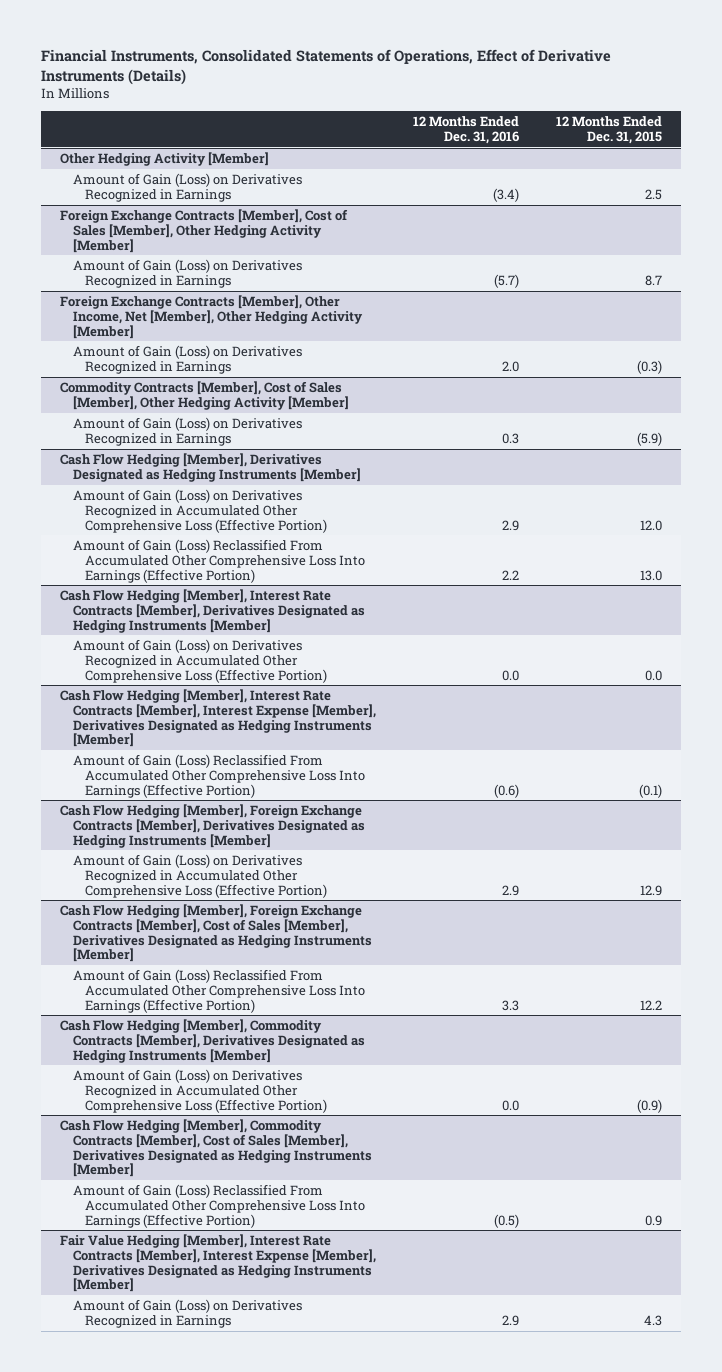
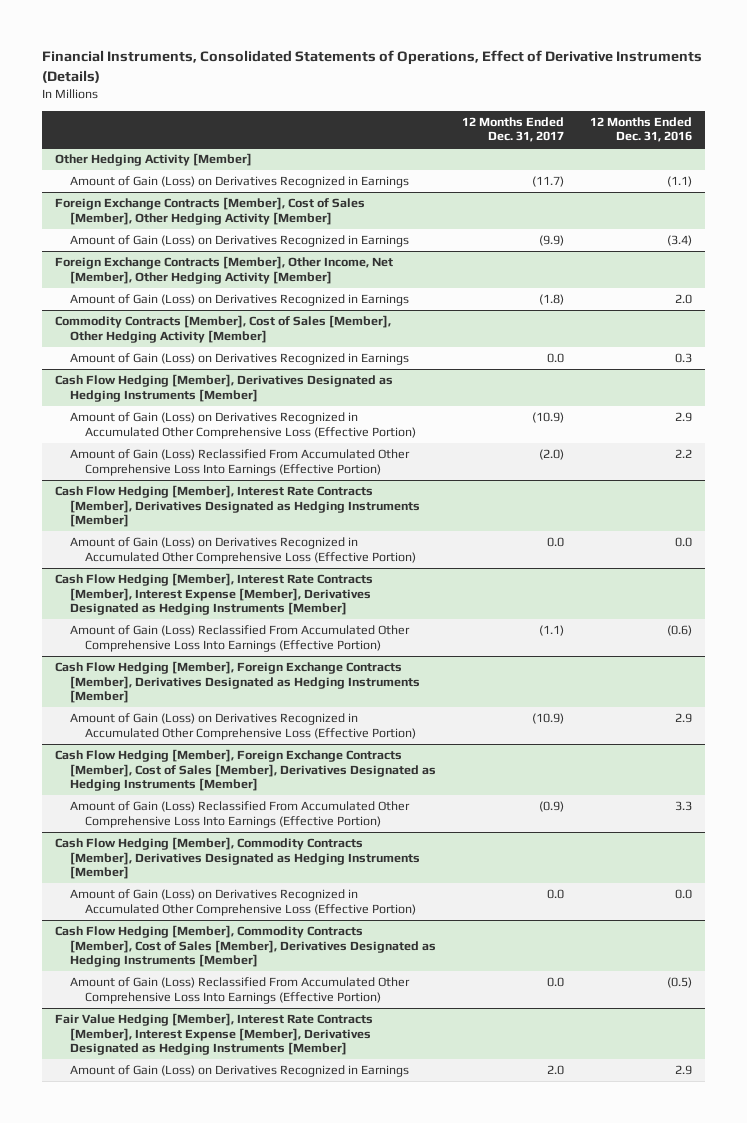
[555,115,662,144] 12 Months Ended Dec. 31, 2015 -> none
none -> [461,116,564,143] 12 Months Ended Dec. 31, 2017
[492,187,519,202] (3.4) -> [666,176,692,188] (1.1)
[493,273,519,288] (5.7) -> [666,235,692,247] (3.4)

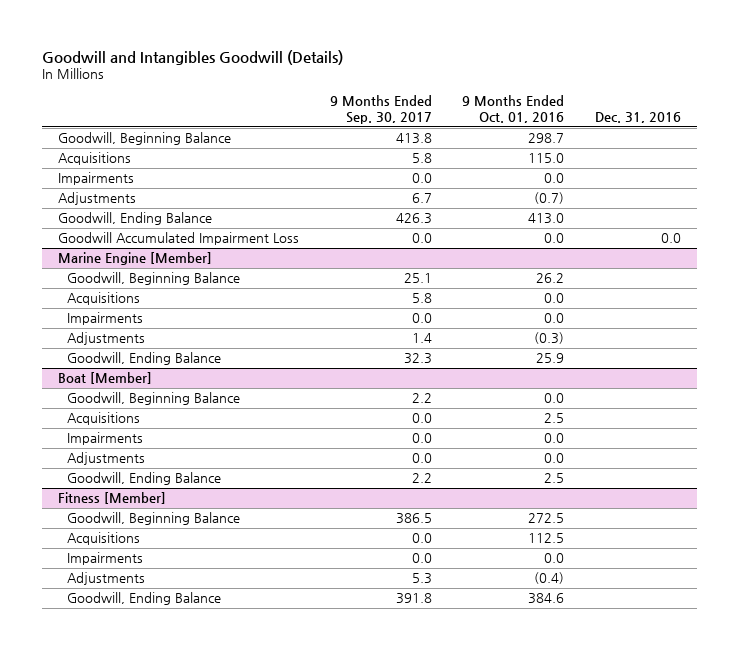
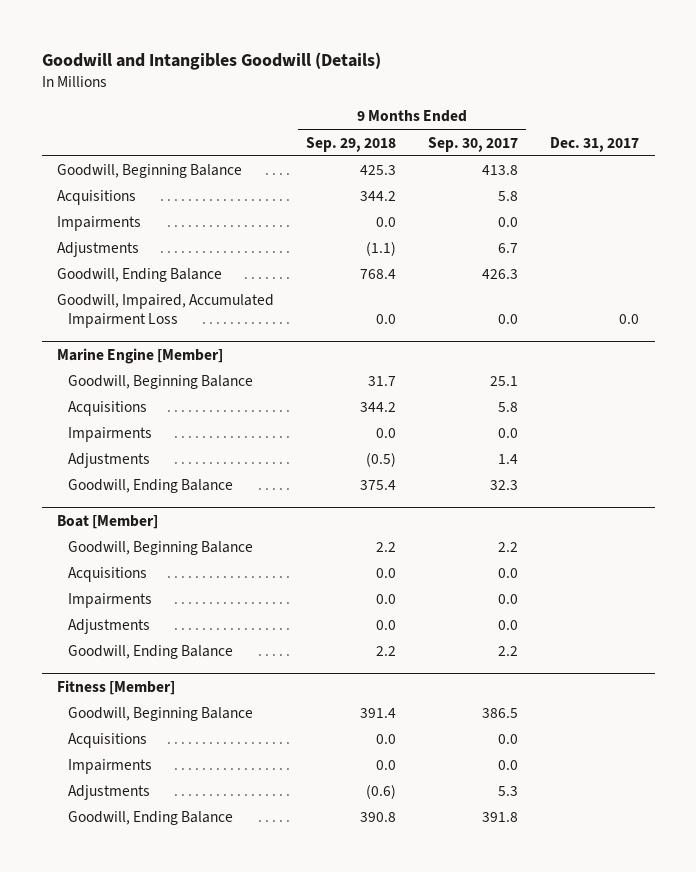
[462,95,565,124] 9 Months Ended Oct. 01, 2016 -> none
[595,112,682,124] Dec. 31, 2016 -> none
none -> [306,136,397,152] Sep. 29, 2018
none -> [549,136,639,152] Dec. 31, 2017
[57,232,299,246] Goodwill Accumulated Impairment Loss -> [57,294,275,328] Goodwill, Impaired, Accumulated Impairment Loss

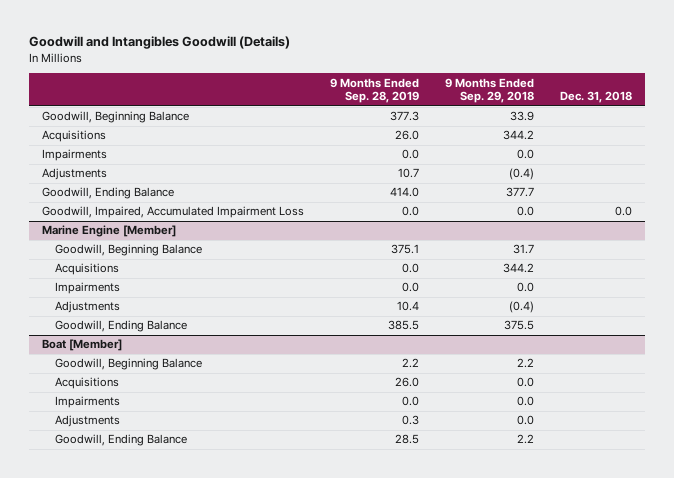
[428,136,519,152] Sep. 30, 2017 -> none
[549,136,639,152] Dec. 31, 2017 -> none
none -> [329,77,419,104] 9 Months Ended Sep. 28, 2019
none -> [560,91,633,104] Dec. 31, 2018
[360,165,397,176] 425.3 -> [509,111,534,122] 33.9
[366,241,397,257] (1.1) -> [508,168,534,181] (0.4)
[360,269,397,280] 768.4 -> [505,187,534,198] 377.7
[366,452,397,468] (0.5) -> [508,301,534,314] (0.4)
[360,480,397,491] 375.4 -> [503,320,534,331] 375.5
[57,679,176,695] Fitness [Member] -> none
[68,707,254,722] Goodwill, Beginning Balance -> none
[68,733,148,749] Acquisitions -> none
[68,759,153,775] Impairments -> none
[68,785,151,801] Adjustments -> none
[68,811,234,826] Goodwill, Ending Balance -> none

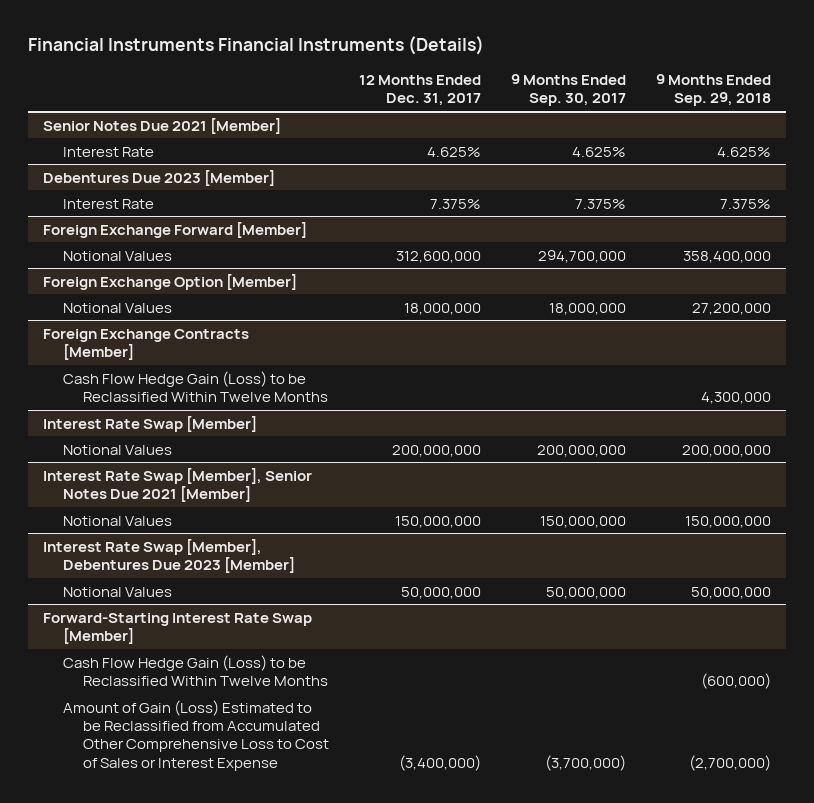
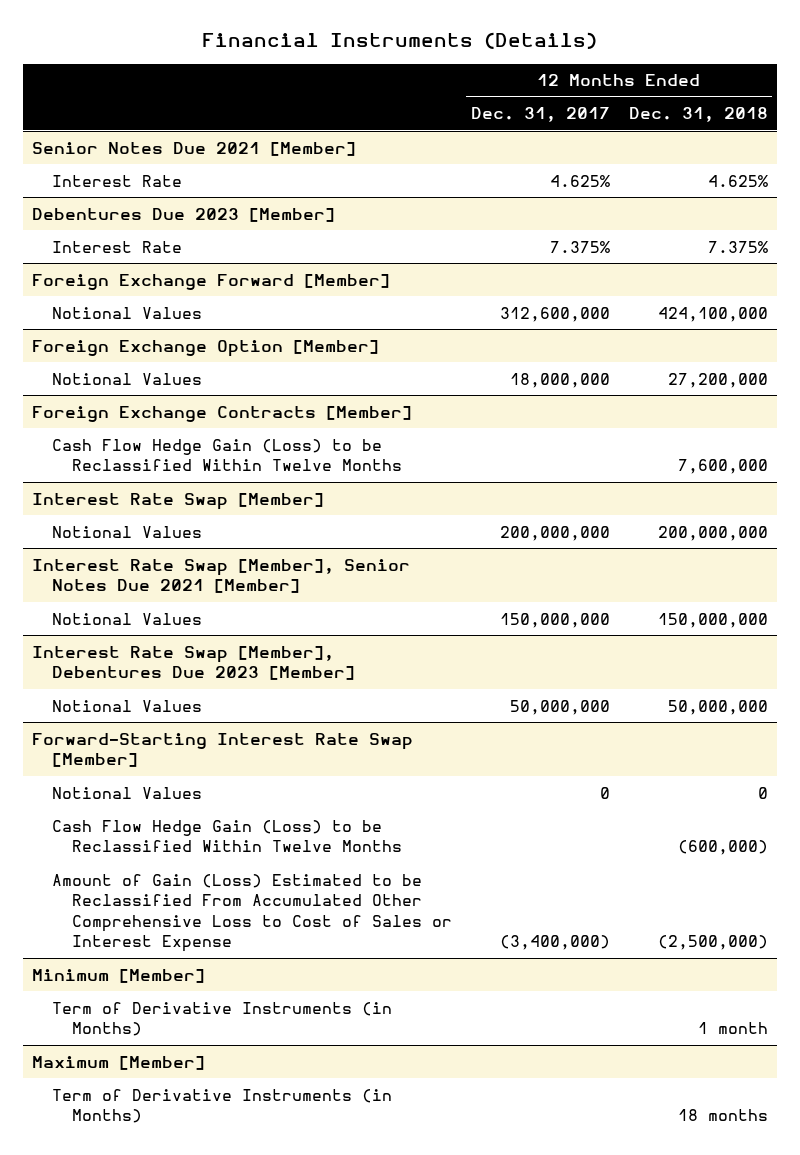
[27,36,484,56] Financial Instruments Financial Instruments (Details) -> [201,32,597,50] Financial Instruments (Details)
[511,74,627,107] 9 Months Ended Sep. 30, 2017 -> none
[656,74,772,107] 9 Months Ended Sep. 29, 2018 -> none
none -> [628,107,768,123] Dec. 31, 2018
none -> [52,786,203,799] Notional Values
[62,699,330,771] Amount of Gain (Loss) Estimated to be Reclassified from Accumulated Other Comprehensive Loss to Cost of Sales or Interest Expense -> [52,873,453,953] Amount of Gain (Loss) Estimated to be Reclassified From Accumulated Other Comprehensive Loss to Cost of Sales or Interest Expense
none -> [31,968,205,983] Minimum [Member]
none -> [52,1001,393,1037] Term of Derivative Instruments (in Months)
none -> [31,1055,205,1070] Maximum [Member]
none -> [52,1088,393,1124] Term of Derivative Instruments (in Months)

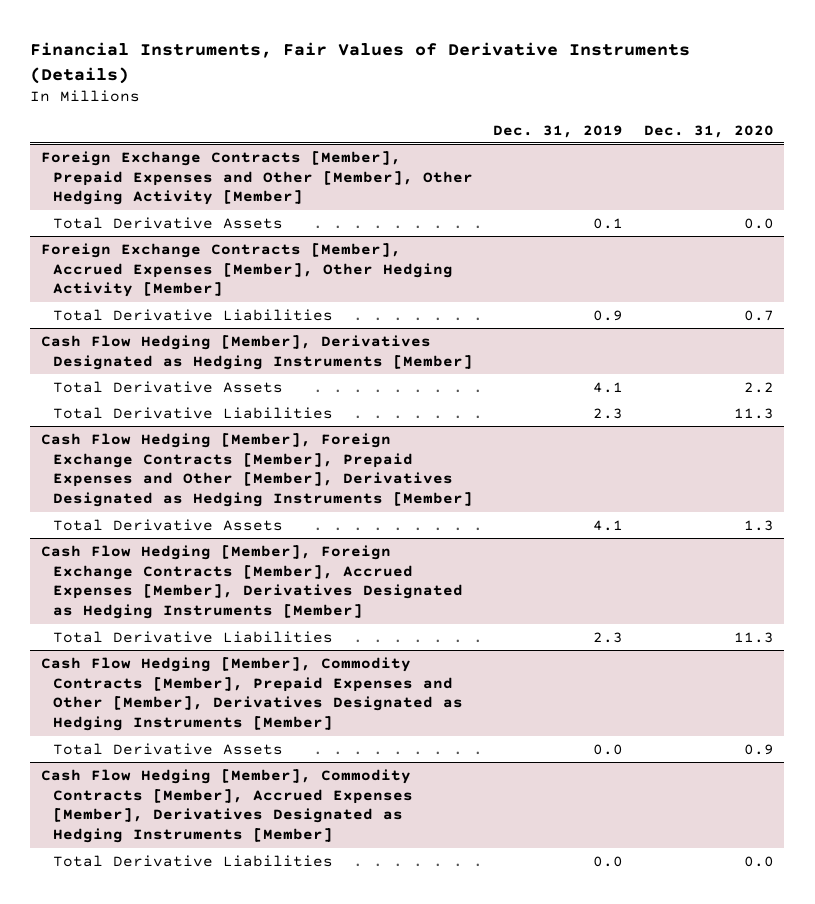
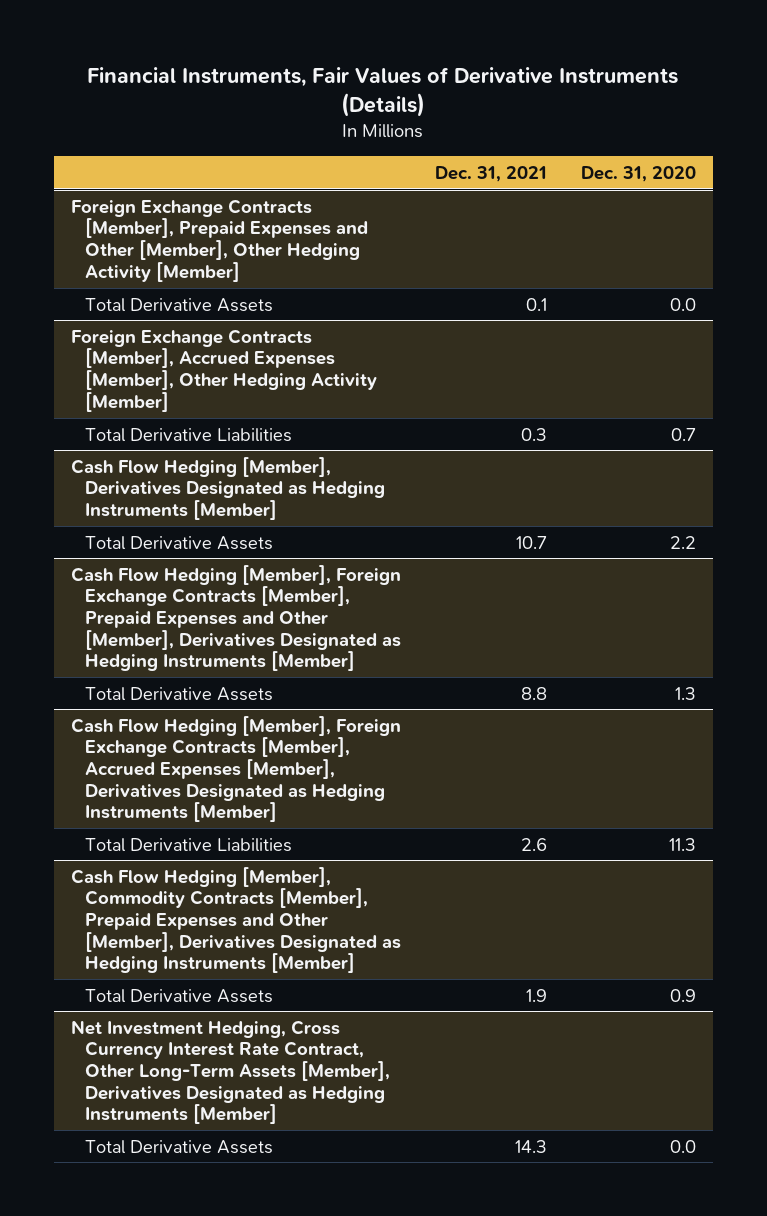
[493,124,624,138] Dec. 31, 2019 -> none
none -> [435,165,548,182] Dec. 31, 2021
[52,406,333,419] Total Derivative Liabilities -> none
[40,768,413,844] Cash Flow Hedging [Member], Commodity Contracts [Member], Accrued Expenses [Member], Derivatives Designated as Hedging Instruments [Member] -> none
none -> [70,1019,391,1125] Net Investment Hedging, Cross Currency Interest Rate Contract, Other Long-Term Assets [Member], Derivatives Designated as Hedging Instruments [Member]
[52,854,333,867] Total Derivative Liabilities -> [85,1139,274,1154] Total Derivative Assets

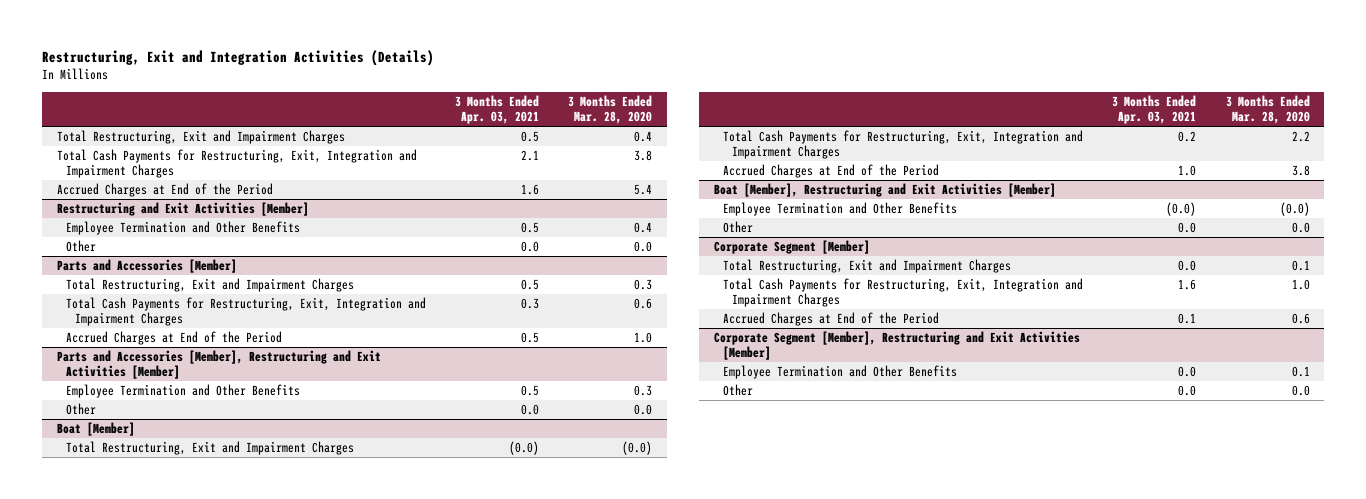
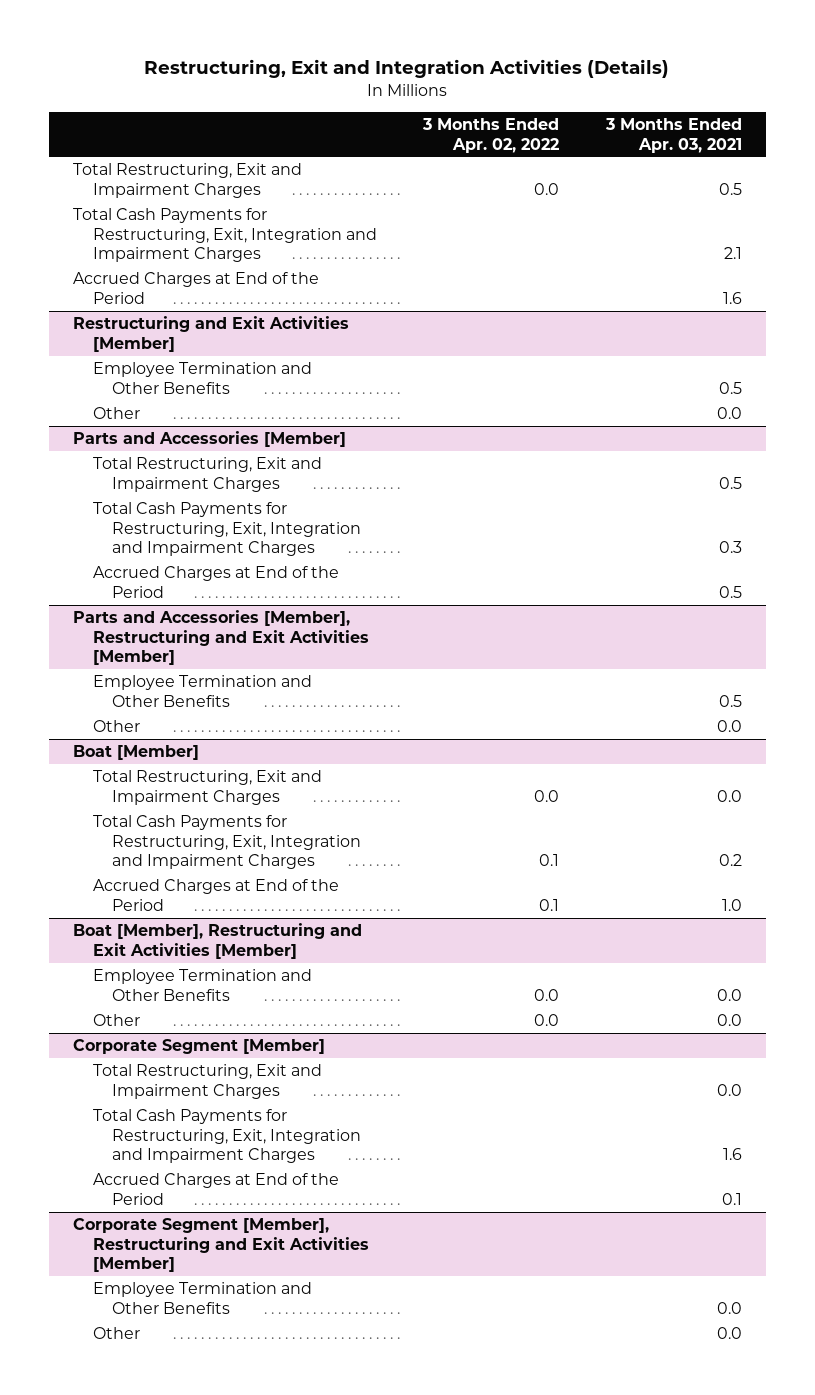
[568,95,653,125] 3 Months Ended Mar. 28, 2020 -> none
none -> [422,118,560,153] 3 Months Ended Apr. 02, 2022
[509,441,540,456] (0.0) -> [717,789,743,802] 0.0
[1166,202,1197,217] (0.0) -> [717,988,743,1001] 0.0

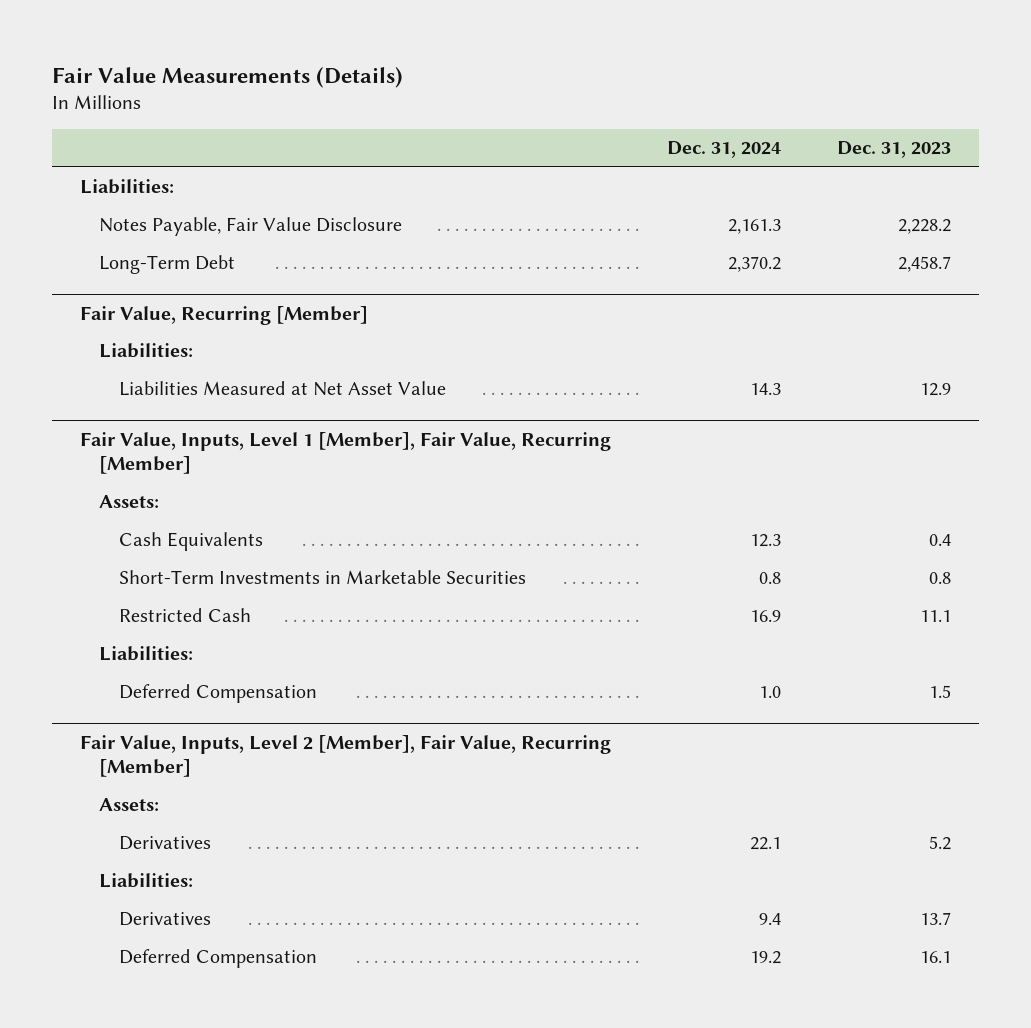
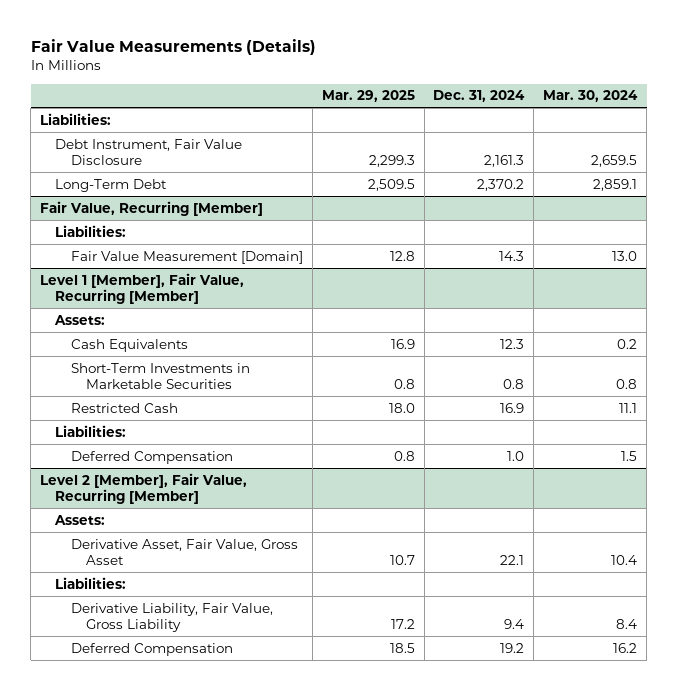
[836,141,951,159] Dec. 31, 2023 -> none
none -> [321,90,415,103] Mar. 29, 2025
none -> [543,90,639,103] Mar. 30, 2024
[99,217,403,237] Notes Payable, Fair Value Disclosure -> [55,138,243,165] Debt Instrument, Fair Value Disclosure
[118,381,446,397] Liabilities Measured at Net Asset Value -> [70,250,303,264] Fair Value Measurement [Domain]
[79,431,611,475] Fair Value, Inputs, Level 1 [Member], Fair Value, Recurring [Member] -> [39,272,244,304] Level 1 [Member], Fair Value, Recurring [Member]
[79,734,611,778] Fair Value, Inputs, Level 2 [Member], Fair Value, Recurring [Member] -> [39,472,247,504] Level 2 [Member], Fair Value, Recurring [Member]
[118,836,211,851] Derivatives -> [70,538,298,565] Derivative Asset, Fair Value, Gross Asset
[118,912,211,927] Derivatives -> [70,602,273,632] Derivative Liability, Fair Value, Gross Liability

